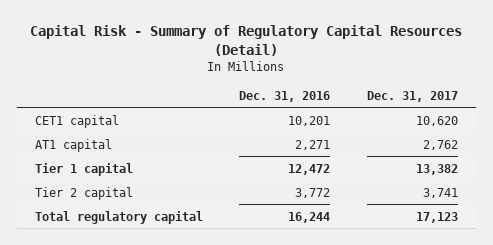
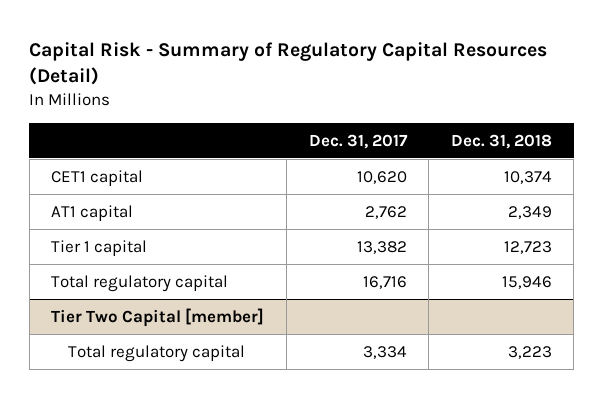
[239,90,331,102] Dec. 31, 2016 -> none
none -> [450,133,552,149] Dec. 31, 2018
[35,186,134,200] Tier 2 capital -> none
[415,211,458,223] 17,123 -> [362,275,407,289] 16,716
none -> [51,307,265,327] Tier Two Capital [member]
none -> [67,344,245,362] Total regulatory capital

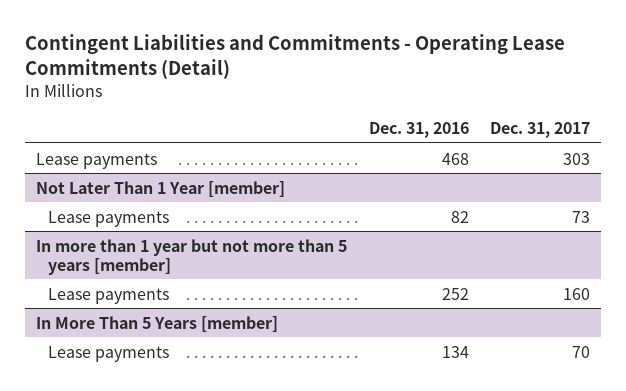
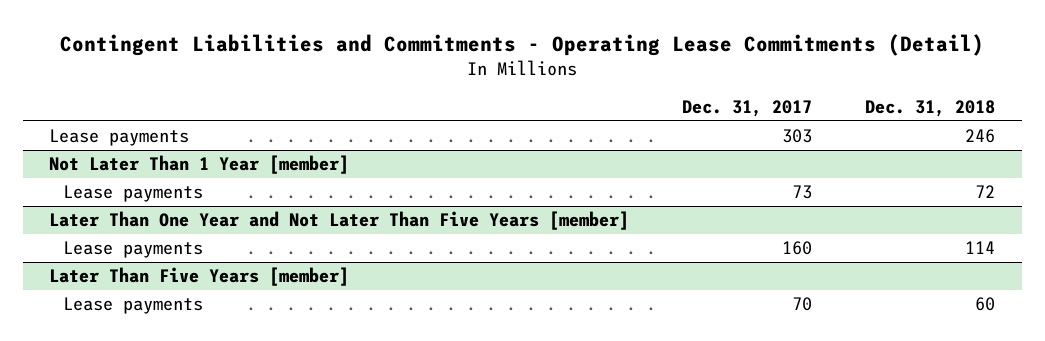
[368,121,469,138] Dec. 31, 2016 -> none
none -> [865,100,996,118] Dec. 31, 2018
[35,238,347,275] In more than 1 year but not more than 5 years [member] -> [49,211,630,231] Later Than One Year and Not Later Than Five Years [member]
[35,315,278,332] In More Than 5 Years [member] -> [49,267,350,287] Later Than Five Years [member]

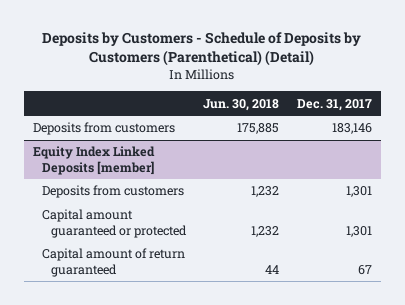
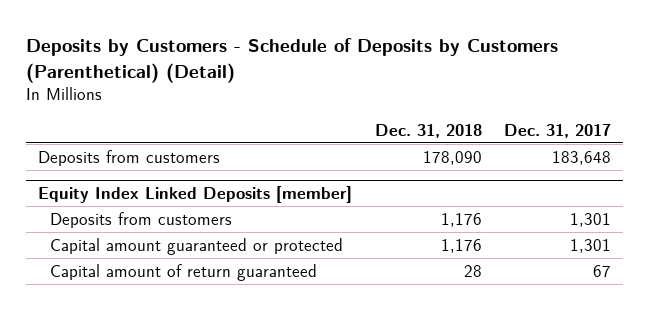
[203,98,280,111] Jun. 30, 2018 -> none
none -> [374,123,482,138] Dec. 31, 2018
[331,123,372,135] 183,146 -> [552,150,612,165] 183,648

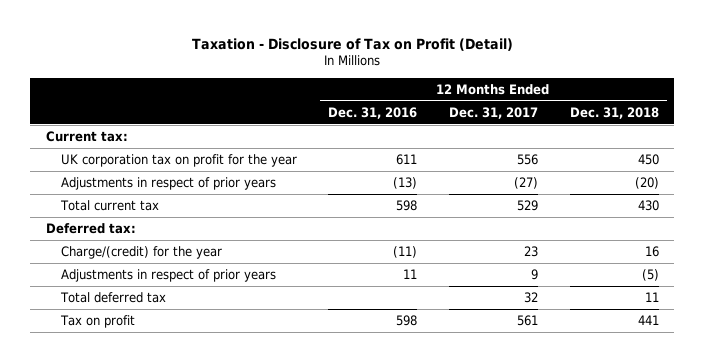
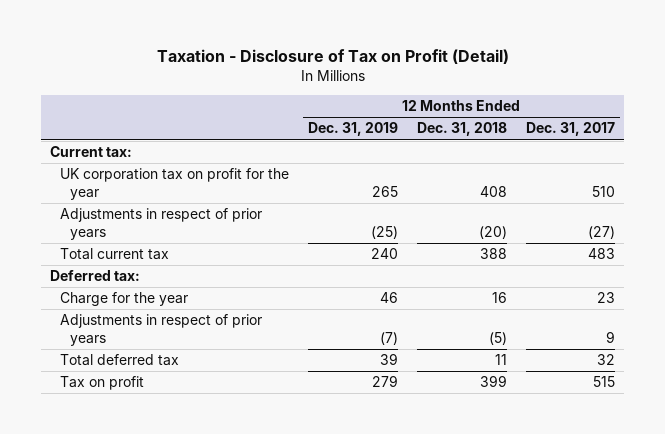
[328,106,418,119] Dec. 31, 2016 -> none
none -> [308,122,399,137] Dec. 31, 2019
[516,153,538,165] 556 -> [591,185,615,197] 510
[637,153,659,165] 450 -> [479,185,507,197] 408
[516,199,538,211] 529 -> [587,248,615,260] 483
[637,199,659,211] 430 -> [479,248,507,260] 388
[60,245,222,259] Charge/(credit) for the year -> [60,292,189,307] Charge for the year
[516,314,538,326] 561 -> [592,376,615,388] 515
[637,314,659,325] 441 -> [479,375,507,388] 399

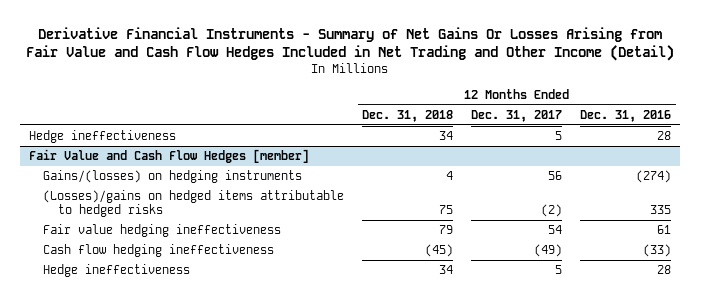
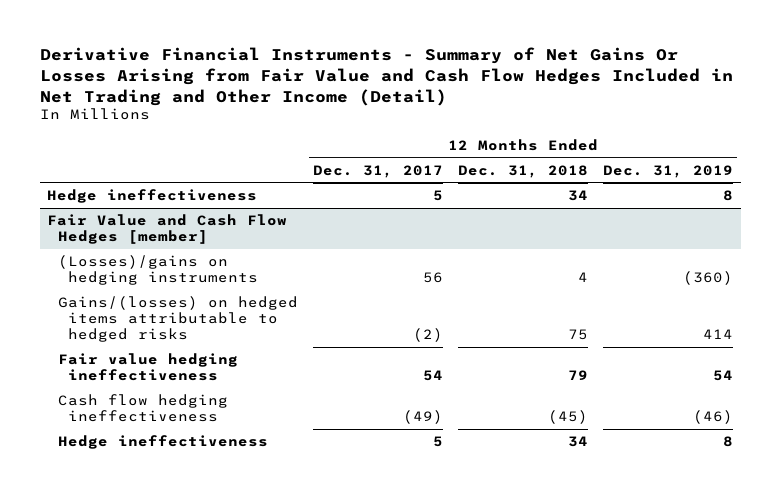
[580,109,672,122] Dec. 31, 2016 -> none
none -> [603,164,734,178] Dec. 31, 2019
[43,170,303,184] Gains/(losses) on hedging instruments -> [57,255,259,286] (Losses)/gains on hedging instruments
[43,190,345,218] (Losses)/gains on hedged items attributable to hedged risks -> [57,296,298,343] Gains/(losses) on hedged items attributable to hedged risks

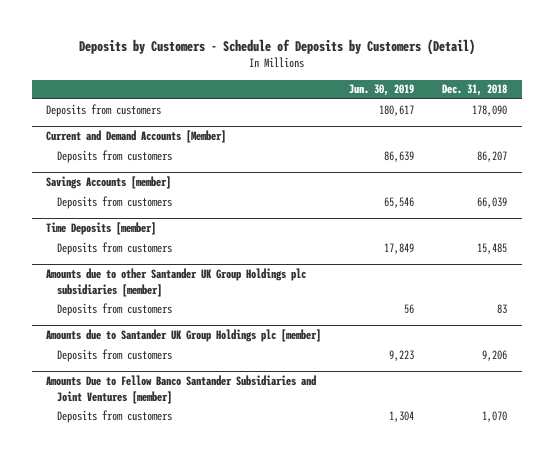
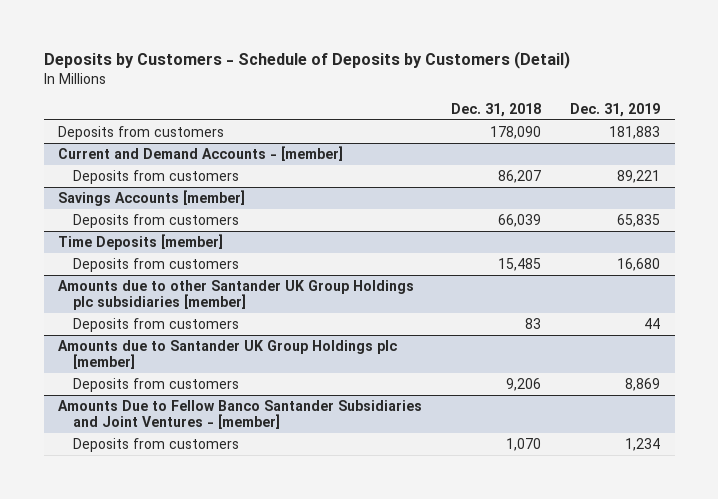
[349,84,415,97] Jun. 30, 2019 -> none
none -> [570,102,661,117] Dec. 31, 2019
[46,130,227,144] Current and Demand Accounts [Member] -> [58,145,344,161] Current and Demand Accounts - [member]
[46,375,317,404] Amounts Due to Fellow Banco Santander Subsidiaries and Joint Ventures [member] -> [58,399,423,430] Amounts Due to Fellow Banco Santander Subsidiaries and Joint Ventures - [member]

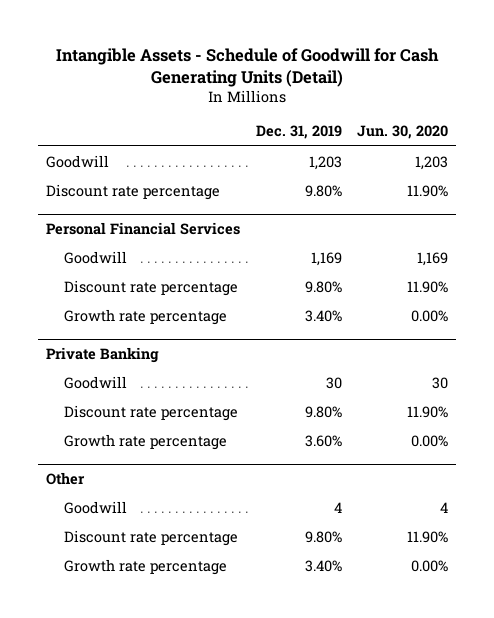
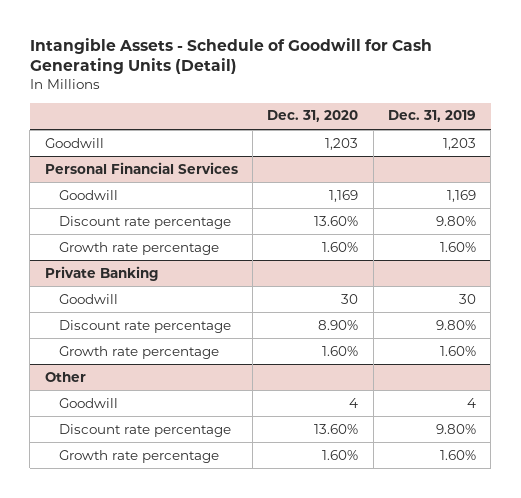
[357,125,449,140] Jun. 30, 2020 -> none
none -> [267,110,359,123] Dec. 31, 2020
[45,183,220,200] Discount rate percentage -> none
[304,309,342,322] 3.40% -> [439,241,476,252] 1.60%
[304,434,342,447] 3.60% -> [439,345,476,356] 1.60%
[304,559,342,572] 3.40% -> [439,449,476,460] 1.60%

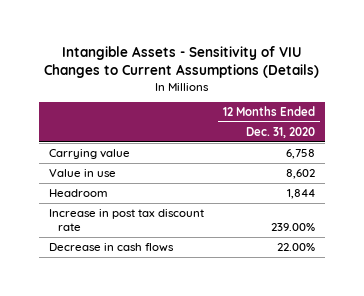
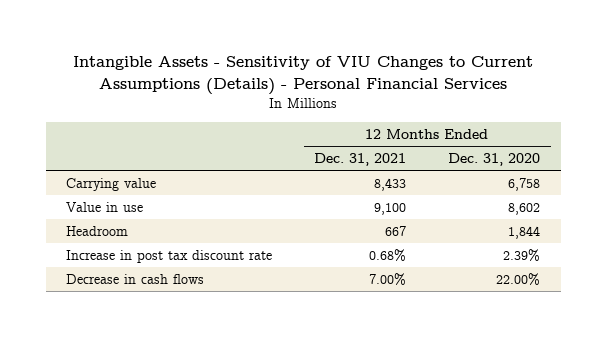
[43,46,319,79] Intangible Assets - Sensitivity of VIU Changes to Current Assumptions (Details) -> [73,56,534,96] Intangible Assets - Sensitivity of VIU Changes to Current Assumptions (Details) - Personal Financial Services
none -> [314,153,407,167] Dec. 31, 2021
[271,223,316,232] 239.00% -> [503,248,541,262] 2.39%

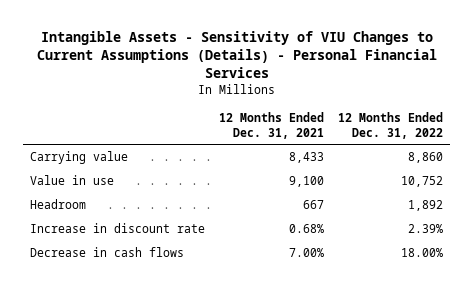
[448,153,541,167] Dec. 31, 2020 -> none
none -> [338,111,444,139] 12 Months Ended Dec. 31, 2022
[66,249,273,263] Increase in post tax discount rate -> [30,222,206,233] Increase in discount rate

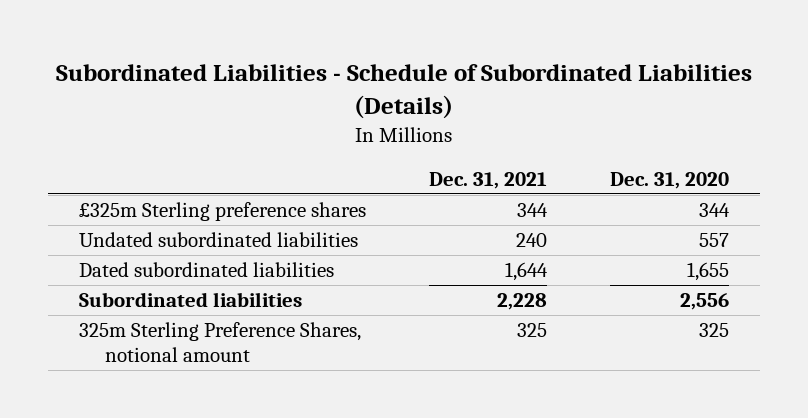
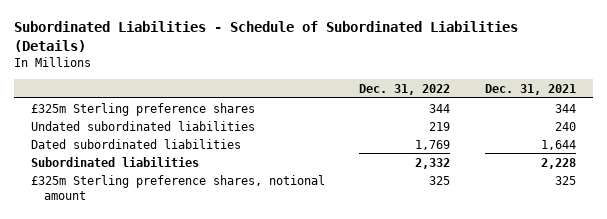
[609,171,729,189] Dec. 31, 2020 -> none
none -> [359,84,451,96] Dec. 31, 2022
[79,322,362,362] 325m Sterling Preference Shares, notional amount -> [30,174,325,201] £325m Sterling preference shares, notional amount

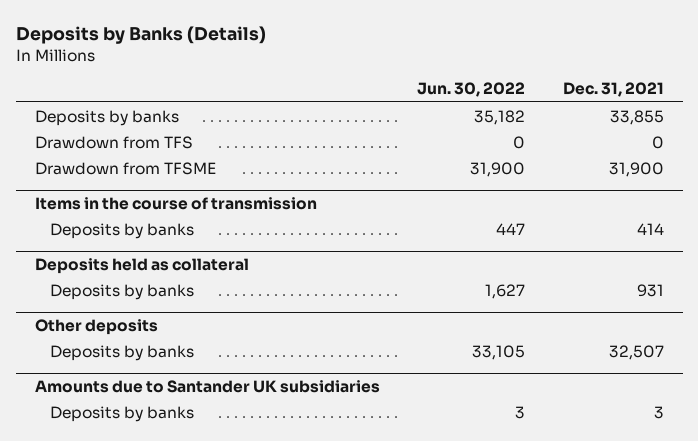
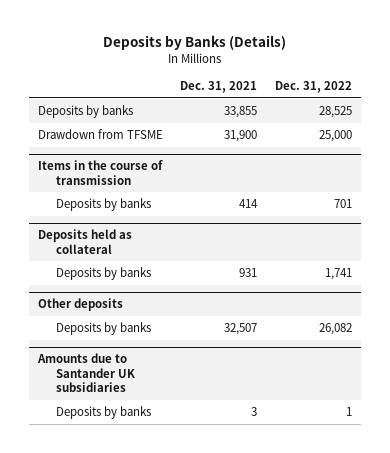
[417,82,526,98] Jun. 30, 2022 -> none
none -> [275,81,353,94] Dec. 31, 2022
[34,135,193,149] Drawdown from TFS -> none

